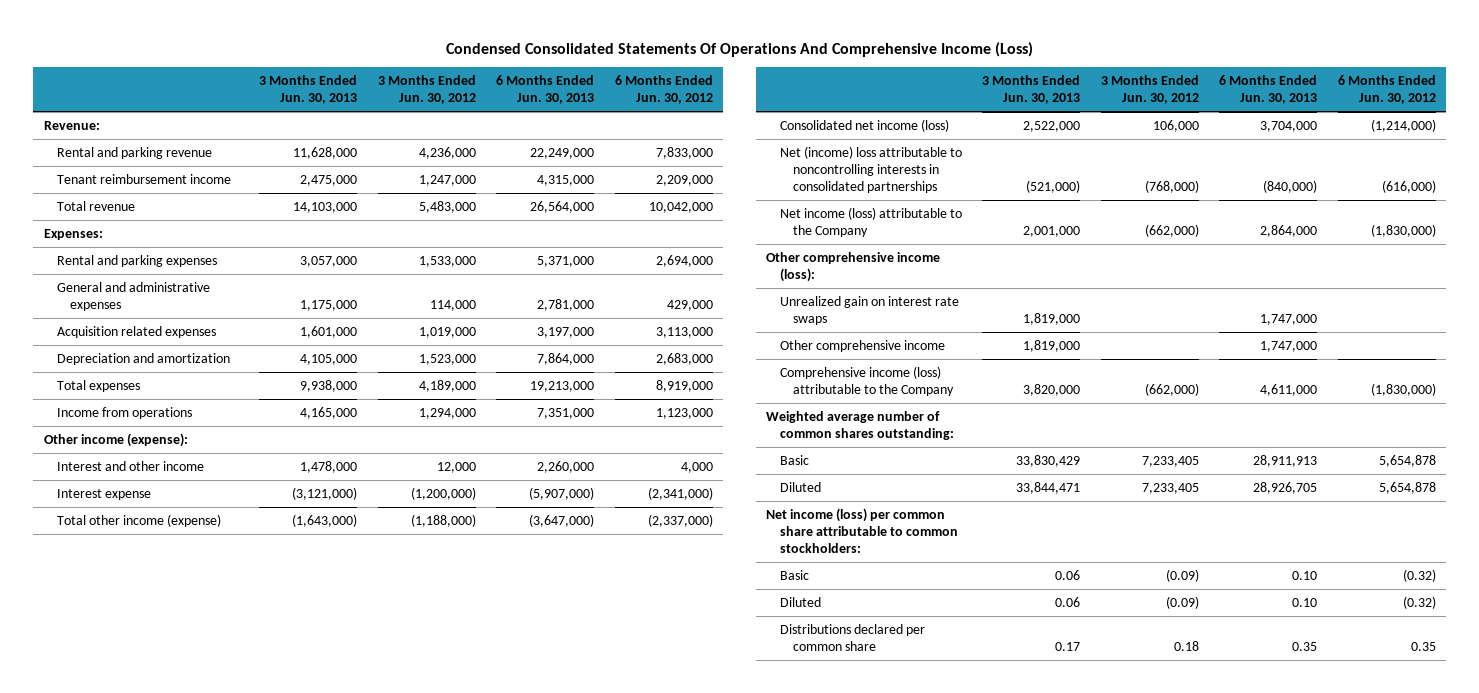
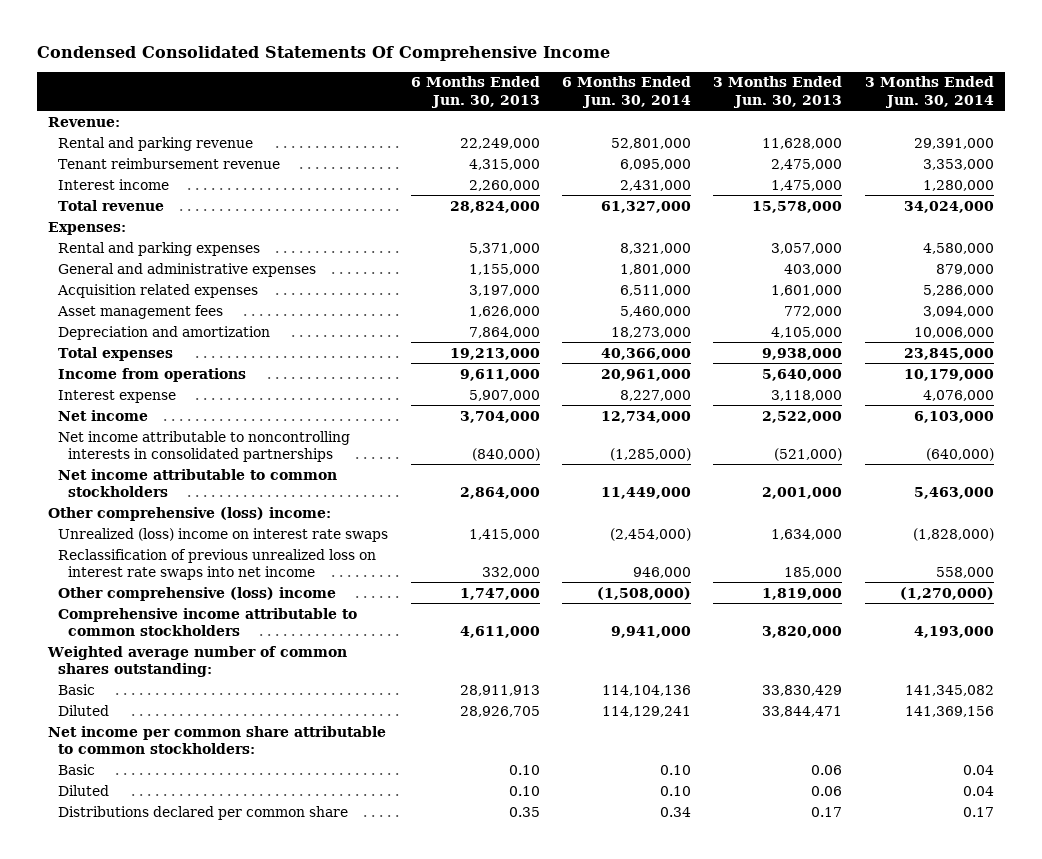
[445,42,1033,58] Condensed Consolidated Statements Of Operations And Comprehensive Income (Loss) -> [36,46,610,62] Condensed Consolidated Statements Of Comprehensive Income
[377,75,476,105] 3 Months Ended Jun. 30, 2012 -> none
[614,75,713,105] 6 Months Ended Jun. 30, 2012 -> none
none -> [562,76,692,108] 6 Months Ended Jun. 30, 2014
none -> [864,76,994,108] 3 Months Ended Jun. 30, 2014
[57,173,232,184] Tenant reimbursement income -> [58,157,281,169] Tenant reimbursement revenue
none -> [58,178,170,190] Interest income
[293,201,358,213] 14,103,000 -> [752,200,843,213] 15,578,000
[530,200,595,213] 26,564,000 -> [449,200,540,213] 28,824,000
[300,299,358,311] 1,175,000 -> [784,263,843,275] 403,000
[537,298,595,311] 2,781,000 -> [468,263,540,275] 1,155,000
none -> [57,304,224,319] Asset management fees
[43,432,188,447] Other income (expense): -> none
[57,460,205,471] Interest and other income -> none
[57,513,222,527] Total other income (expense) -> none
[300,406,358,419] 4,165,000 -> [762,368,843,381] 5,640,000
[537,407,595,419] 7,351,000 -> [459,368,540,381] 9,611,000
[292,486,358,500] (3,121,000) -> [771,389,843,401] 3,118,000
[529,486,595,500] (5,907,000) -> [468,389,540,401] 5,907,000
[779,118,949,132] Consolidated net income (loss) -> [58,409,149,421] Net income
[779,145,962,194] Net (income) loss attributable to noncontrolling interests in consolidated partnerships -> [58,430,351,462] Net income attributable to noncontrolling interests in consolidated partnerships
[779,206,962,237] Net income (loss) attributable to the Company -> [58,468,338,497] Net income attributable to common stockholders
[766,251,941,282] Other comprehensive income (loss): -> [48,506,332,521] Other comprehensive (loss) income:
[779,295,959,325] Unrealized gain on interest rate swaps -> [58,527,389,542] Unrealized (loss) income on interest rate swaps
[1023,312,1081,325] 1,819,000 -> [771,528,843,540] 1,634,000
[1260,313,1318,325] 1,747,000 -> [468,528,540,540] 1,415,000
none -> [58,548,377,580] Reclassification of previous unrealized loss on interest rate swaps into net income
[779,339,945,352] Other comprehensive income -> [58,586,337,601] Other comprehensive (loss) income
[779,365,955,396] Comprehensive income (loss) attributable to the Company -> [58,607,358,636] Comprehensive income attributable to common stockholders
[766,507,958,554] Net income (loss) per common share attributable to common stockholders: -> [48,725,387,754] Net income per common share attributable to common stockholders:

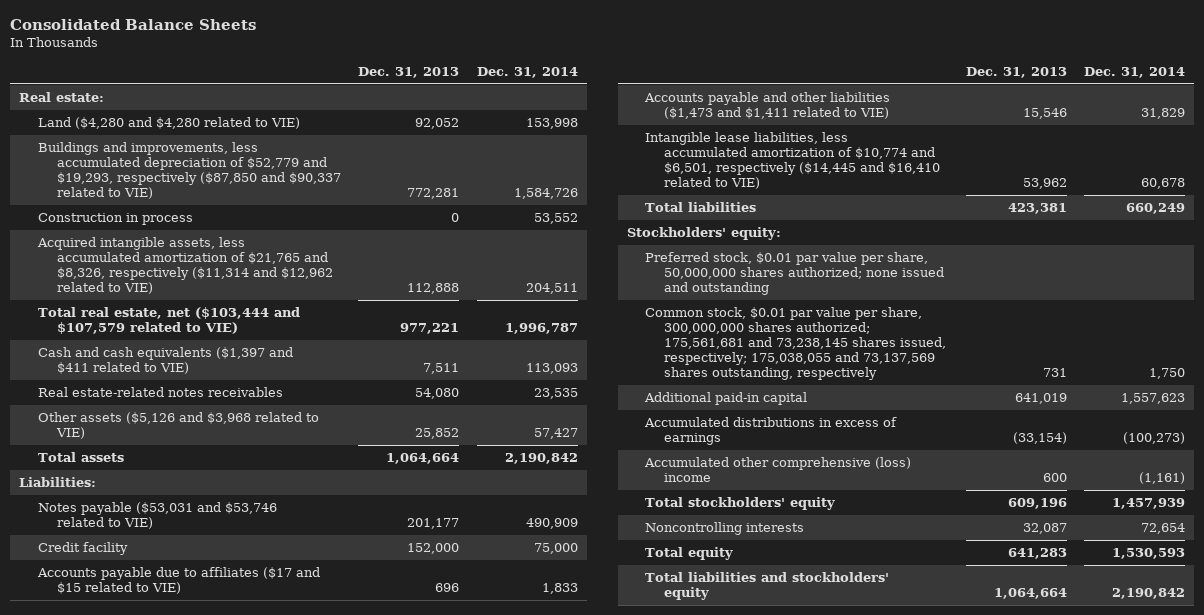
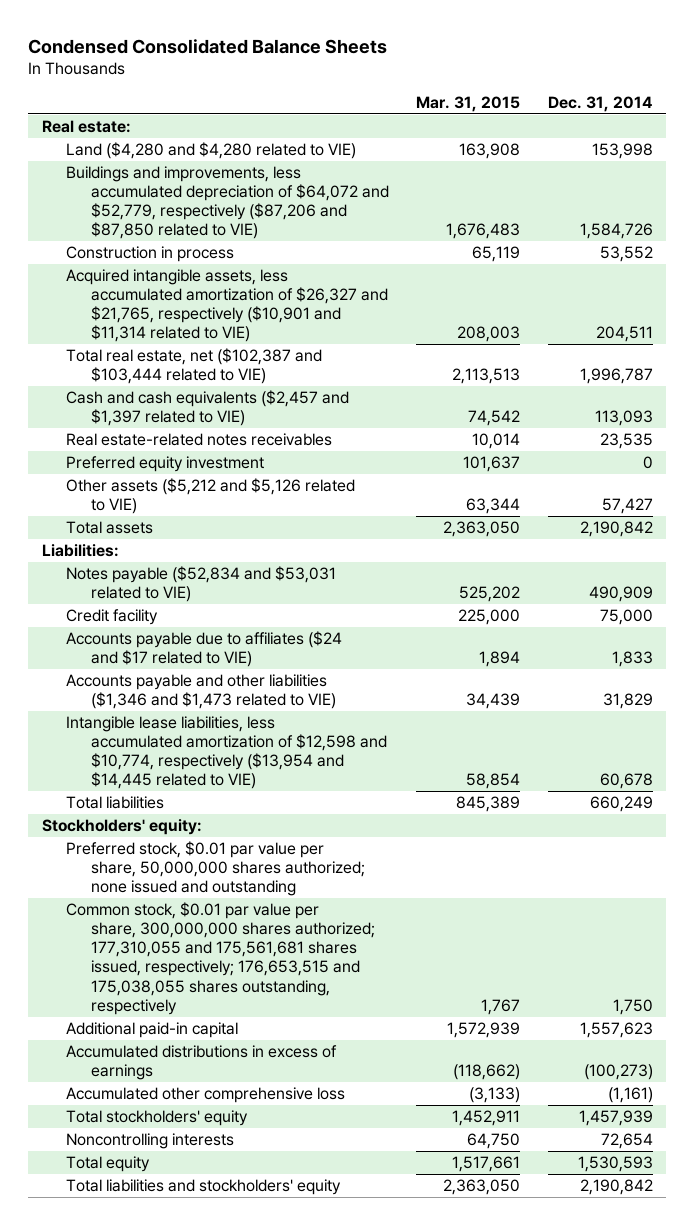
[10,18,257,30] Consolidated Balance Sheets -> [28,38,388,54] Condensed Consolidated Balance Sheets
[358,67,460,79] Dec. 31, 2013 -> none
none -> [416,95,521,112] Mar. 31, 2015
[37,141,341,200] Buildings and improvements, less accumulated depreciation of $52,779 and $19,293, respectively ($87,850 and $90,337 related to VIE) -> [66,166,389,240] Buildings and improvements, less accumulated depreciation of $64,072 and $52,779, respectively ($87,206 and $87,850 related to VIE)
[36,236,333,295] Acquired intangible assets, less accumulated amortization of $21,765 and $8,326, respectively ($11,314 and $12,962 related to VIE) -> [66,269,388,343] Acquired intangible assets, less accumulated amortization of $26,327 and $21,765, respectively ($10,901 and $11,314 related to VIE)
[37,306,300,334] Total real estate, net ($103,444 and $107,579 related to VIE) -> [66,348,323,385] Total real estate, net ($102,387 and $103,444 related to VIE)
[37,346,293,374] Cash and cash equivalents ($1,397 and $411 related to VIE) -> [66,390,350,427] Cash and cash equivalents ($2,457 and $1,397 related to VIE)
none -> [66,456,265,473] Preferred equity investment
[37,411,319,439] Other assets ($5,126 and $3,968 related to VIE) -> [66,478,356,515] Other assets ($5,212 and $5,126 related to VIE)
[37,501,277,529] Notes payable ($53,031 and $53,746 related to VIE) -> [66,566,337,603] Notes payable ($52,834 and $53,031 related to VIE)
[36,566,320,594] Accounts payable due to affiliates ($17 and $15 related to VIE) -> [66,631,343,668] Accounts payable due to affiliates ($24 and $17 related to VIE)
[644,91,891,119] Accounts payable and other liabilities ($1,473 and $1,411 related to VIE) -> [66,674,336,710] Accounts payable and other liabilities ($1,346 and $1,473 related to VIE)
[645,131,941,190] Intangible lease liabilities, less accumulated amortization of $10,774 and $6,501, respectively ($14,445 and $16,410 related to VIE) -> [66,716,387,790] Intangible lease liabilities, less accumulated amortization of $12,598 and $10,774, respectively ($13,954 and $14,445 related to VIE)
[645,306,947,381] Common stock, $0.01 par value per share, 300,000,000 shares authorized; 175,561,681 and 73,238,145 shares issued, respectively; 175,038,055 and 73,137,569 shares outstanding, respectively -> [66,902,375,1015] Common stock, $0.01 par value per share, 300,000,000 shares authorized; 177,310,055 and 175,561,681 shares issued, respectively; 176,653,515 and 175,038,055 shares outstanding, respectively
[644,456,912,482] Accumulated other comprehensive (loss) income -> [66,1087,346,1104] Accumulated other comprehensive loss

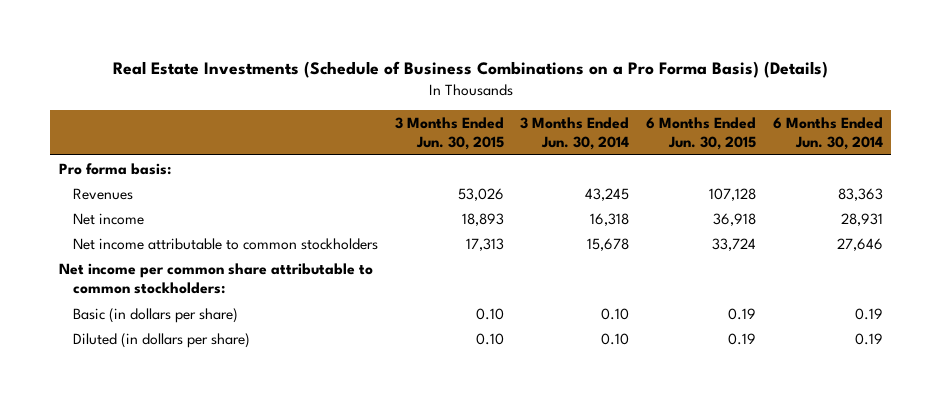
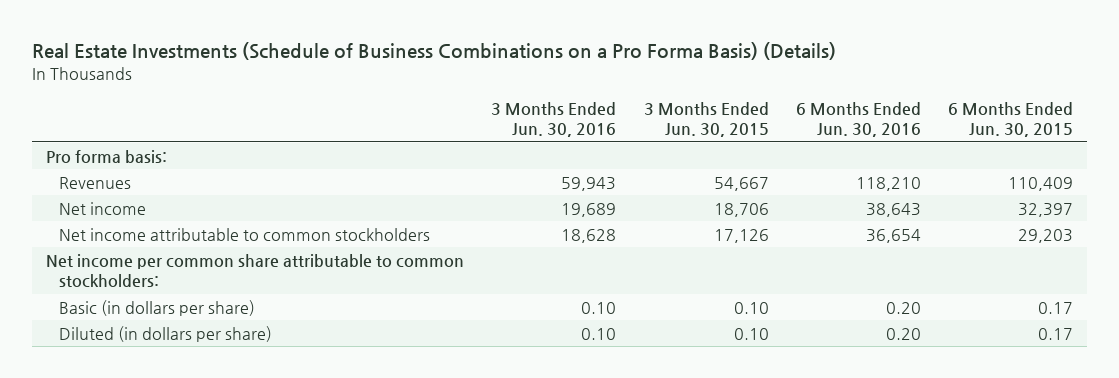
[520,116,630,150] 3 Months Ended Jun. 30, 2014 -> none
[772,116,883,150] 6 Months Ended Jun. 30, 2014 -> none
none -> [491,101,617,138] 3 Months Ended Jun. 30, 2016
none -> [795,101,921,138] 6 Months Ended Jun. 30, 2016
[457,187,504,201] 53,026 -> [713,176,769,191] 54,667
[709,187,757,201] 107,128 -> [1008,176,1074,191] 110,409
[461,212,504,226] 18,893 -> [713,202,769,217] 18,706
[713,212,757,226] 36,918 -> [1018,202,1074,217] 32,397
[465,237,504,251] 17,313 -> [713,228,769,243] 17,126
[712,237,757,251] 33,724 -> [1018,228,1074,243] 29,203
[728,307,757,320] 0.19 -> [1038,301,1074,314] 0.17
[728,332,757,345] 0.19 -> [1038,327,1074,340] 0.17

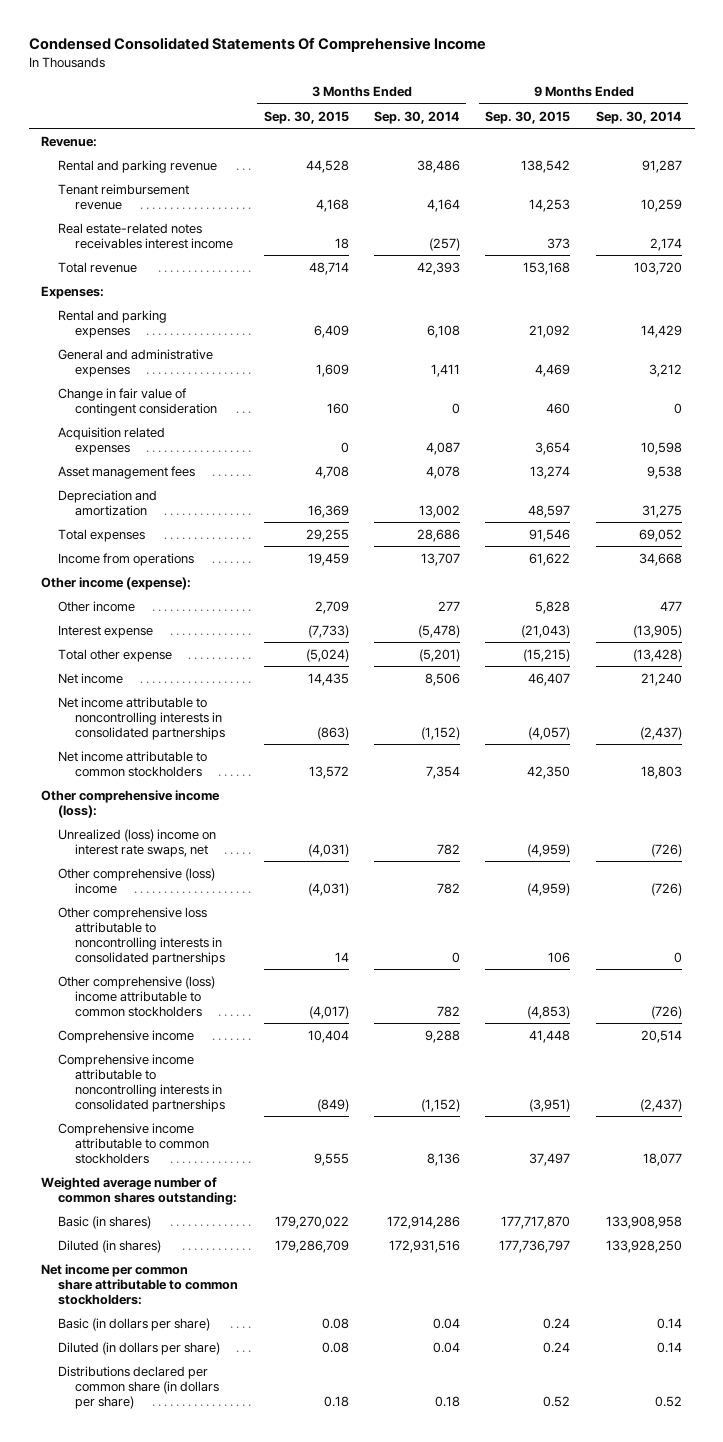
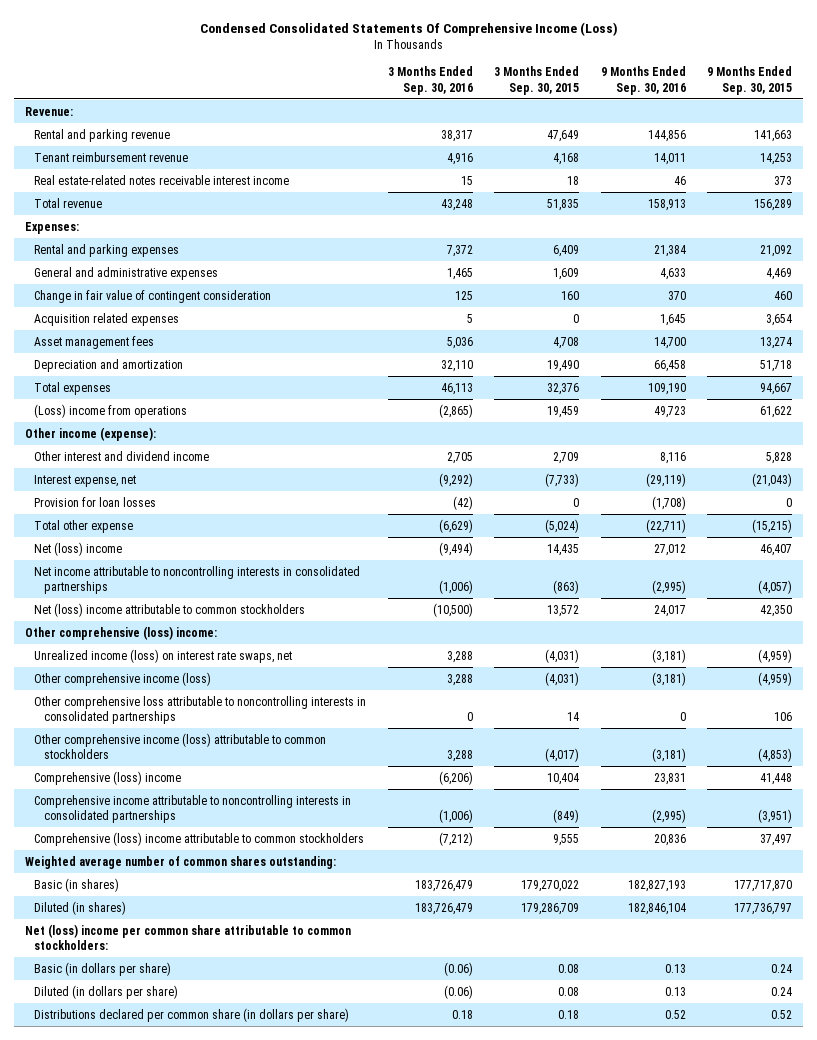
[28,36,486,52] Condensed Consolidated Statements Of Comprehensive Income -> [199,21,618,36] Condensed Consolidated Statements Of Comprehensive Income (Loss)
[374,110,461,124] Sep. 30, 2014 -> none
[595,110,682,124] Sep. 30, 2014 -> none
none -> [387,66,473,95] 3 Months Ended Sep. 30, 2016
none -> [600,66,686,95] 9 Months Ended Sep. 30, 2016
[305,159,349,173] 44,528 -> [547,129,580,142] 47,649
[521,159,571,173] 138,542 -> [754,129,793,142] 141,663
[58,222,234,249] Real estate-related notes receivables interest income -> [34,174,290,185] Real estate-related notes receivable interest income
[308,261,349,275] 48,714 -> [547,198,580,211] 51,835
[523,261,571,275] 153,168 -> [754,198,793,211] 156,289
[307,504,349,518] 16,369 -> [547,359,580,372] 19,490
[528,504,571,518] 48,597 -> [760,359,793,372] 51,718
[305,528,349,542] 29,255 -> [547,382,580,395] 32,376
[529,528,571,542] 91,546 -> [760,382,793,395] 94,667
[58,552,195,566] Income from operations -> [34,403,188,418] (Loss) income from operations
[58,600,136,612] Other income -> [34,450,210,461] Other interest and dividend income
[58,624,154,638] Interest expense -> [34,474,137,487] Interest expense, net
none -> [34,496,157,507] Provision for loan losses
[58,672,124,684] Net income -> [34,541,123,556] Net (loss) income
[58,750,208,777] Net income attributable to common stockholders -> [34,602,306,617] Net (loss) income attributable to common stockholders
[41,789,221,818] Other comprehensive income (loss): -> [25,625,218,640] Other comprehensive (loss) income:
[58,828,217,857] Unrealized (loss) income on interest rate swaps, net -> [34,648,293,663] Unrealized income (loss) on interest rate swaps, net
[58,867,216,894] Other comprehensive (loss) income -> [34,671,212,686] Other comprehensive income (loss)
[58,975,216,1017] Other comprehensive (loss) income attributable to common stockholders -> [34,732,327,759] Other comprehensive income (loss) attributable to common stockholders
[58,1029,195,1043] Comprehensive income -> [34,770,182,785] Comprehensive (loss) income
[58,1122,210,1164] Comprehensive income attributable to common stockholders -> [34,831,365,846] Comprehensive (loss) income attributable to common stockholders
[41,1263,239,1305] Net income per common share attributable to common stockholders: -> [25,923,352,950] Net (loss) income per common share attributable to common stockholders:

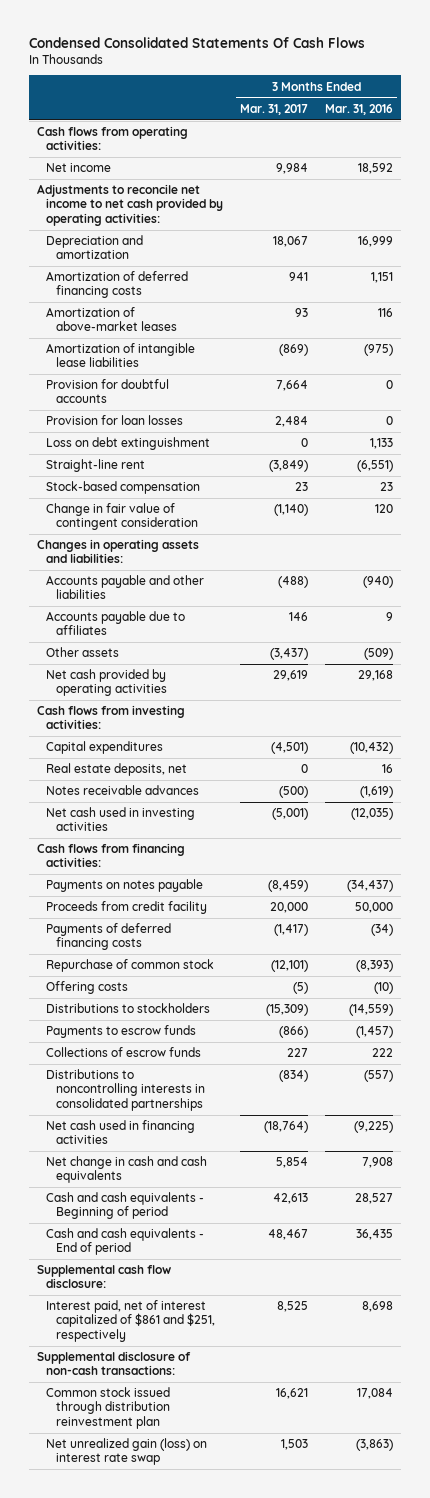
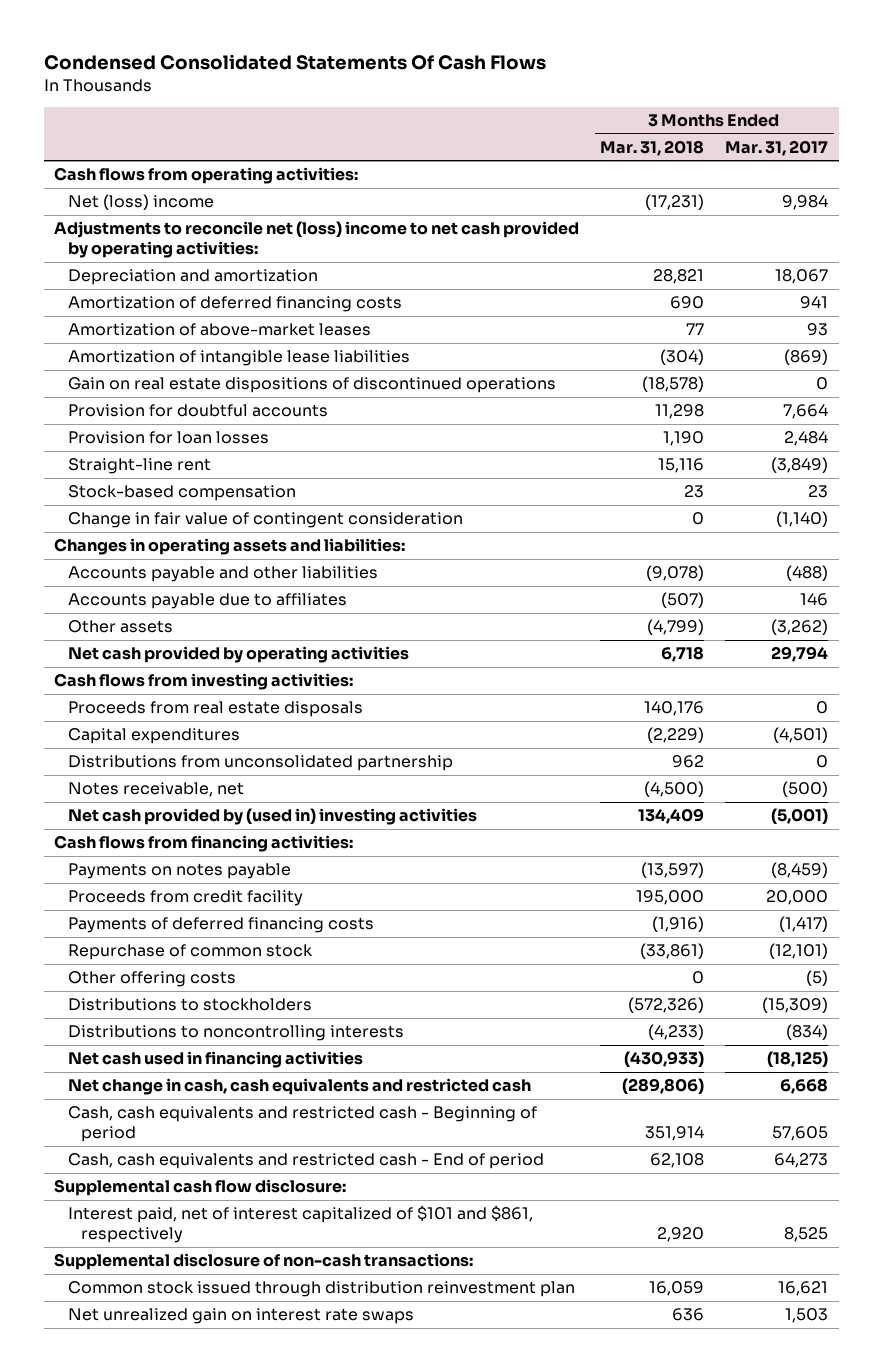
[324,104,393,116] Mar. 31, 2016 -> none
none -> [600,139,705,156] Mar. 31, 2018
[46,163,112,173] Net income -> [67,194,214,211] Net (loss) income
[37,184,224,226] Adjustments to reconcile net income to net cash provided by operating activities: -> [54,221,580,259] Adjustments to reconcile net (loss) income to net cash provided by operating activities:
none -> [67,377,556,394] Gain on real estate dispositions of discontinued operations
[46,437,211,451] Loss on debt extinguishment -> none
[270,648,309,661] (3,437) -> [771,619,829,636] (3,262)
[273,670,309,682] 29,619 -> [771,646,829,663] 29,794
none -> [67,701,363,718] Proceeds from real estate disposals
[46,763,188,777] Real estate deposits, net -> none
none -> [67,755,453,772] Distributions from unconsolidated partnership
[46,785,200,796] Notes receivable advances -> [67,782,244,798] Notes receivable, net
[46,807,196,832] Net cash used in investing activities -> [67,808,477,826] Net cash provided by (used in) investing activities
[46,981,129,995] Offering costs -> [67,971,236,988] Other offering costs
[46,1025,197,1039] Payments to escrow funds -> none
[46,1047,202,1058] Collections of escrow funds -> none
[46,1069,205,1111] Distributions to noncontrolling interests in consolidated partnerships -> [67,1025,404,1042] Distributions to noncontrolling interests
[264,1121,309,1134] (18,764) -> [767,1051,829,1068] (18,125)
[46,1156,208,1184] Net change in cash and cash equivalents -> [67,1078,531,1096] Net change in cash, cash equivalents and restricted cash
[276,1157,309,1169] 5,854 -> [780,1078,829,1095] 6,668
[46,1192,205,1220] Cash and cash equivalents - Beginning of period -> [67,1106,537,1143] Cash, cash equivalents and restricted cash - Beginning of period
[273,1193,309,1205] 42,613 -> [772,1126,829,1142] 57,605
[46,1228,205,1256] Cash and cash equivalents - End of period -> [67,1153,544,1170] Cash, cash equivalents and restricted cash - End of period
[268,1229,309,1241] 48,467 -> [774,1153,829,1169] 64,273
[46,1300,215,1342] Interest paid, net of interest capitalized of $861 and $251, respectively -> [67,1205,533,1244] Interest paid, net of interest capitalized of $101 and $861, respectively
[46,1438,208,1466] Net unrealized gain (loss) on interest rate swap -> [67,1308,414,1325] Net unrealized gain on interest rate swaps

